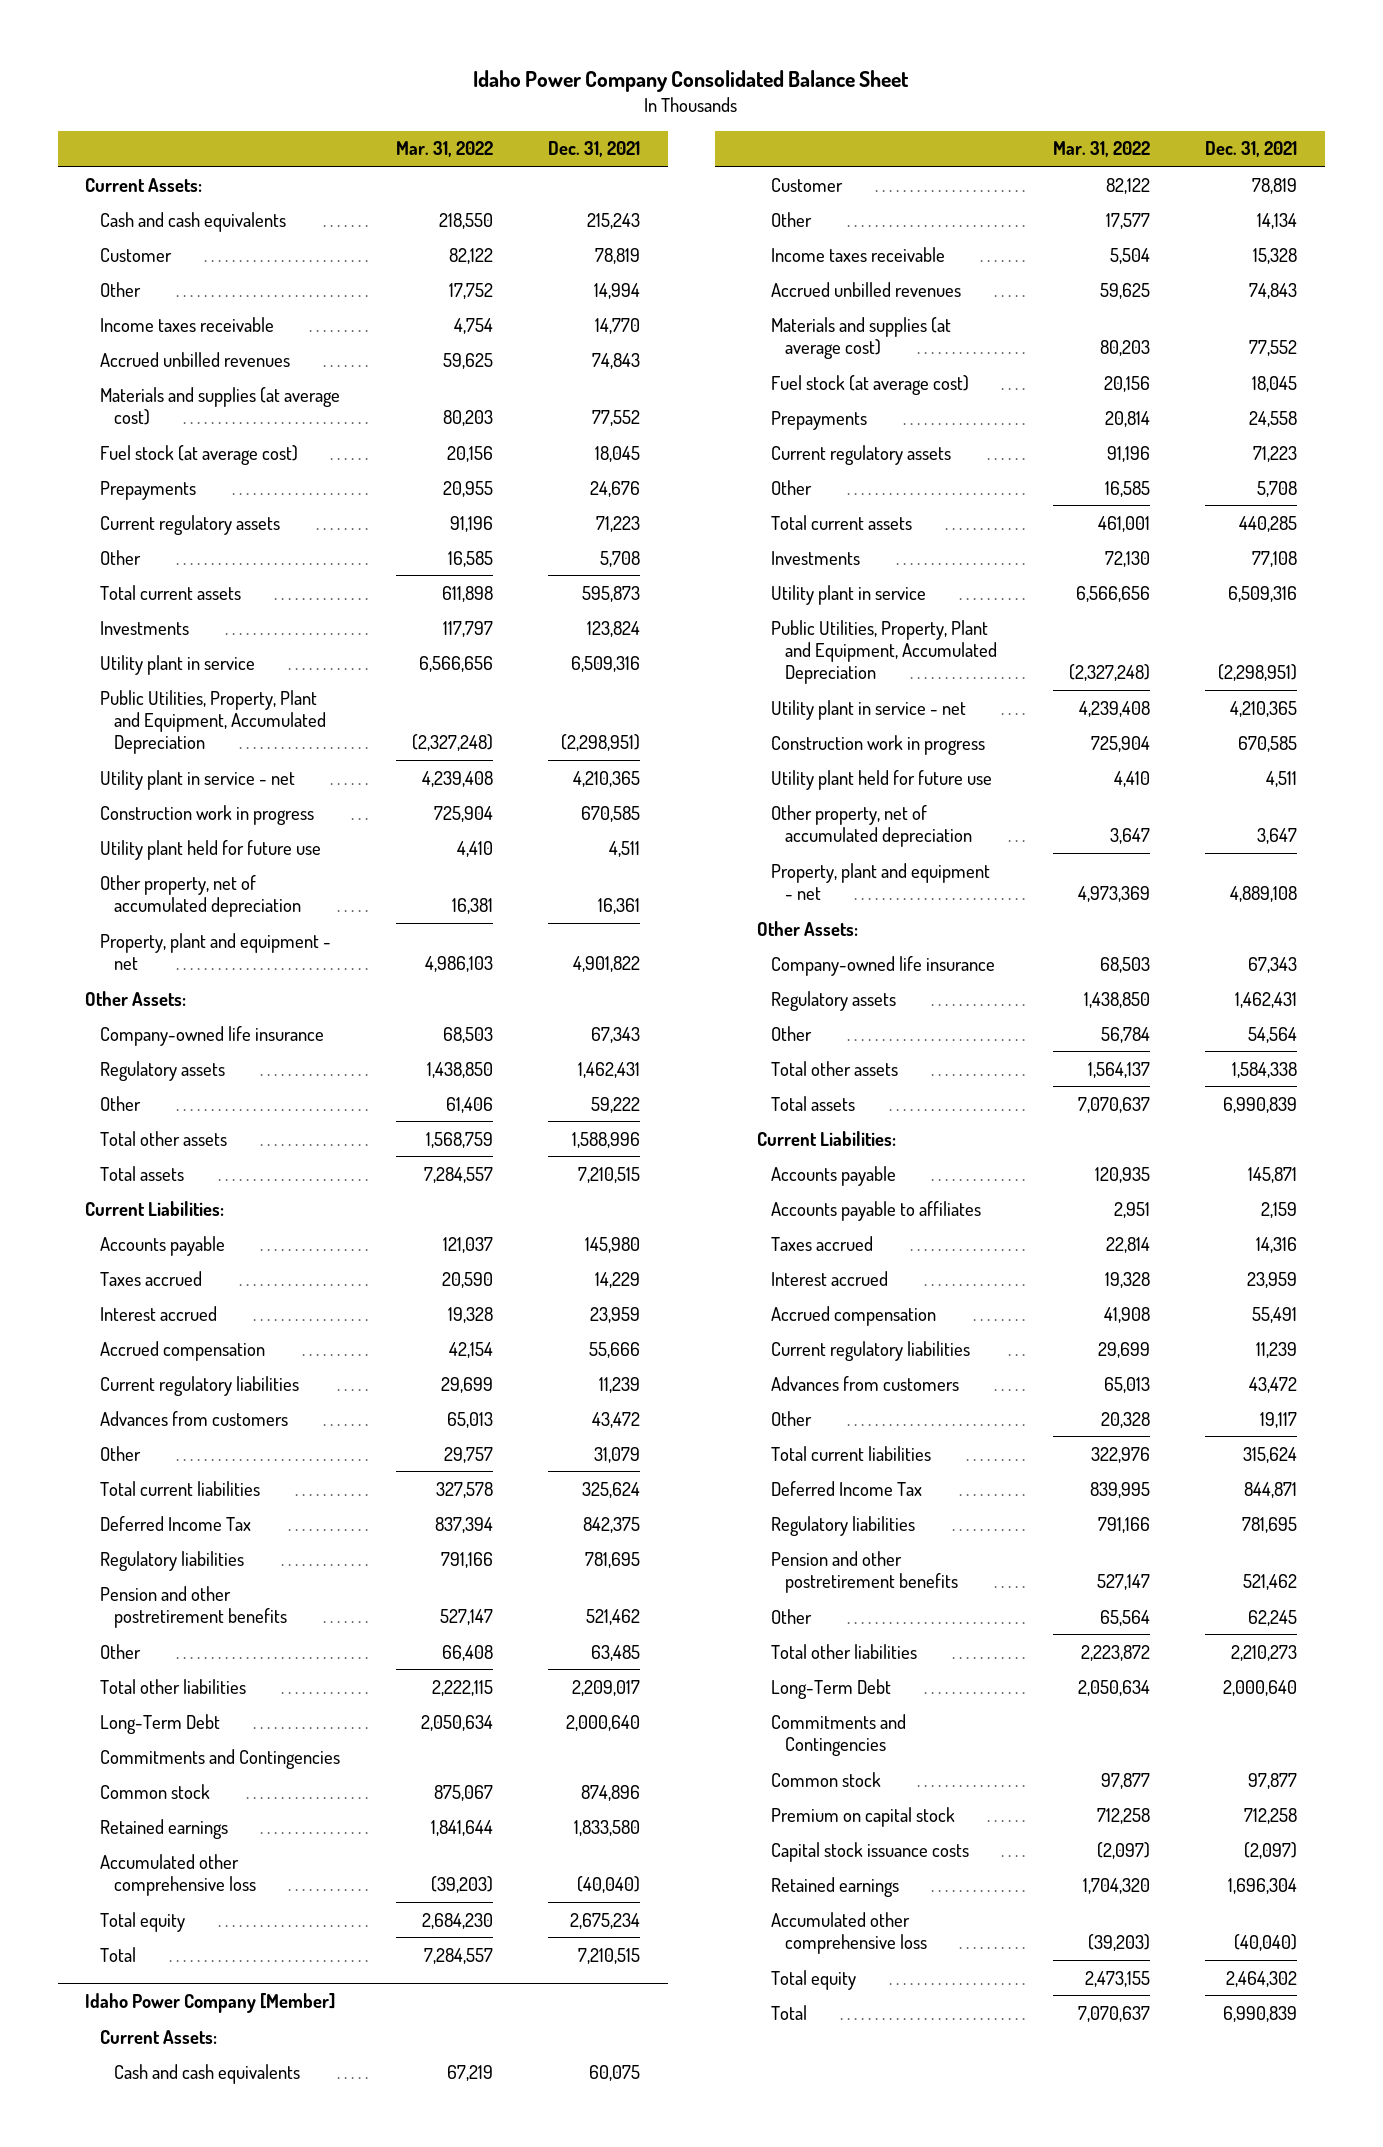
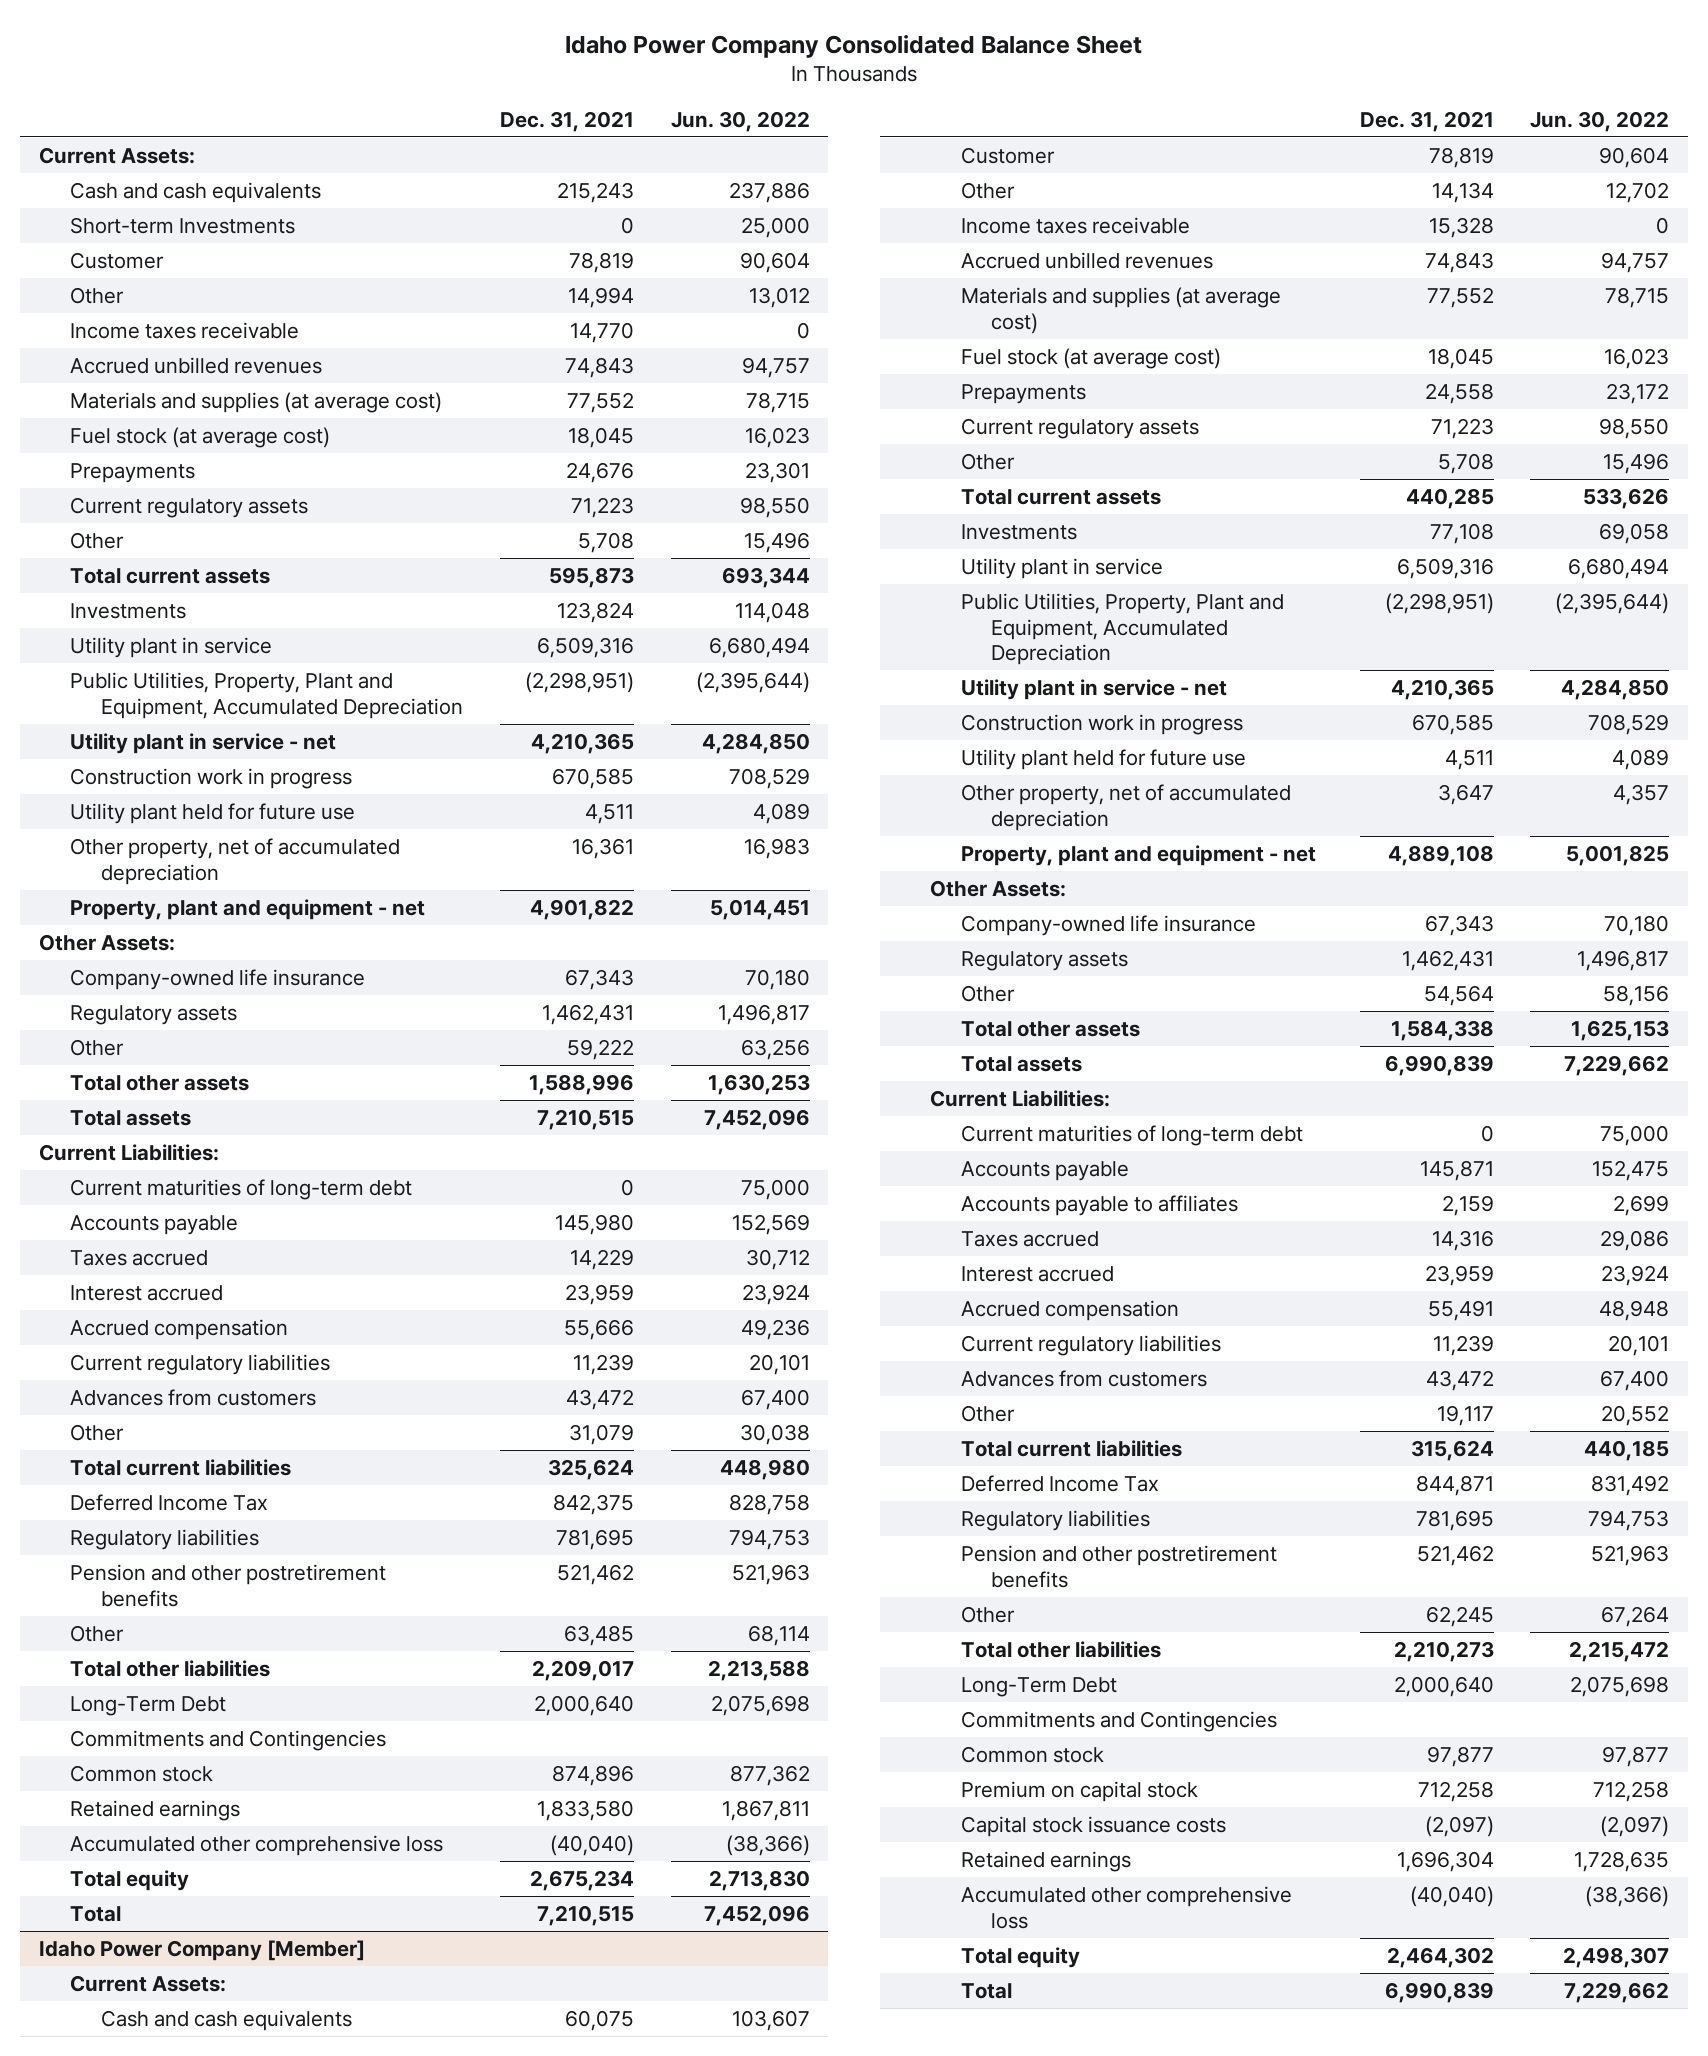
[395,141,493,158] Mar. 31, 2022 -> none
none -> [670,110,810,132] Jun. 30, 2022
none -> [69,216,295,234] Short-term Investments
none -> [69,1178,412,1200] Current maturities of long-term debt
none -> [960,1124,1303,1146] Current maturities of long-term debt

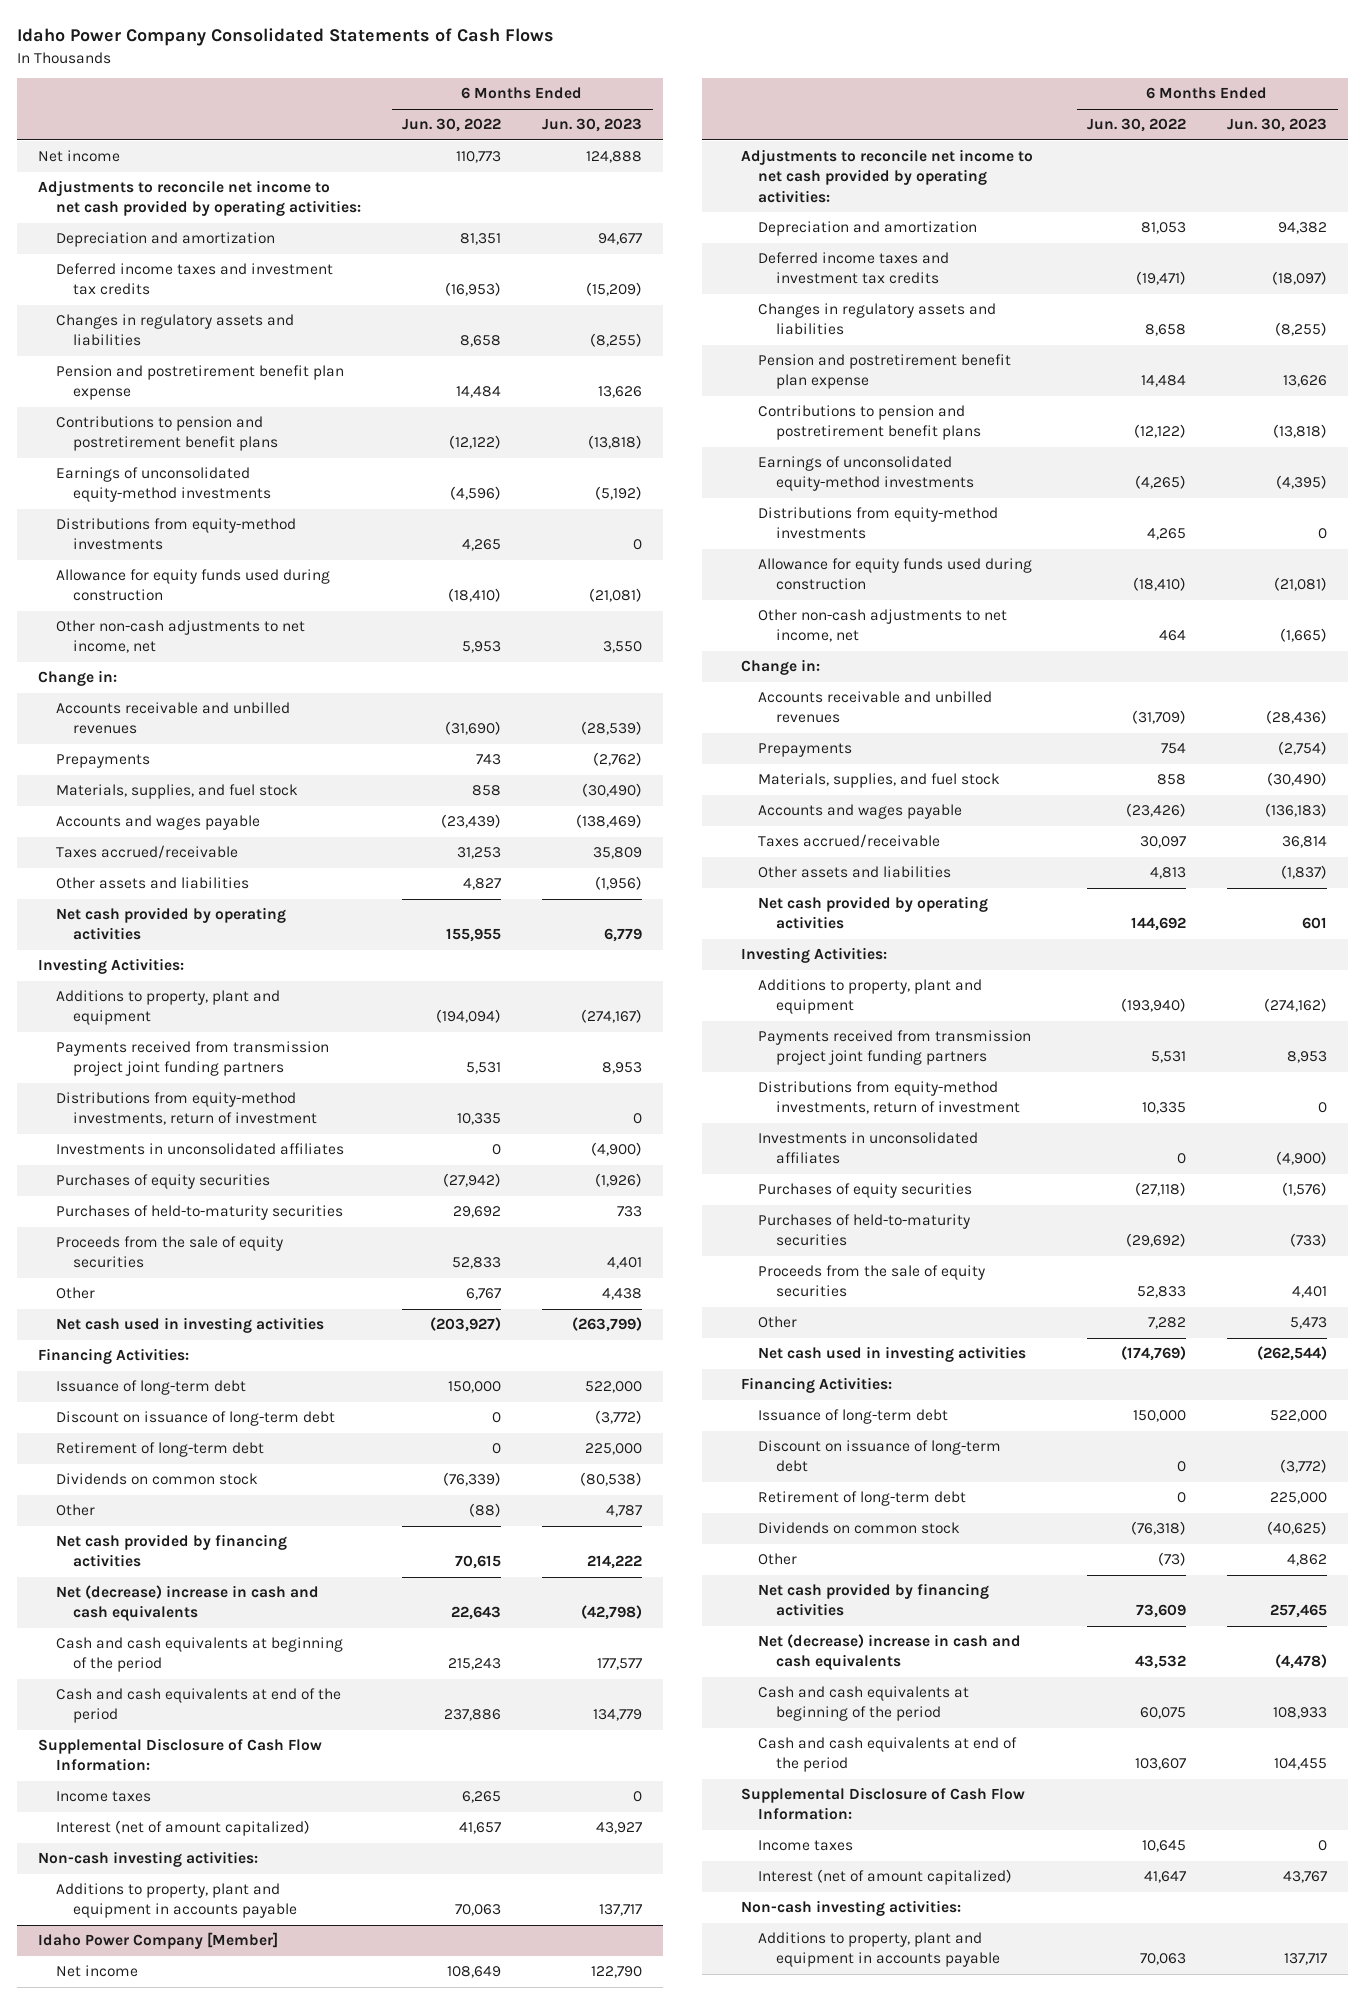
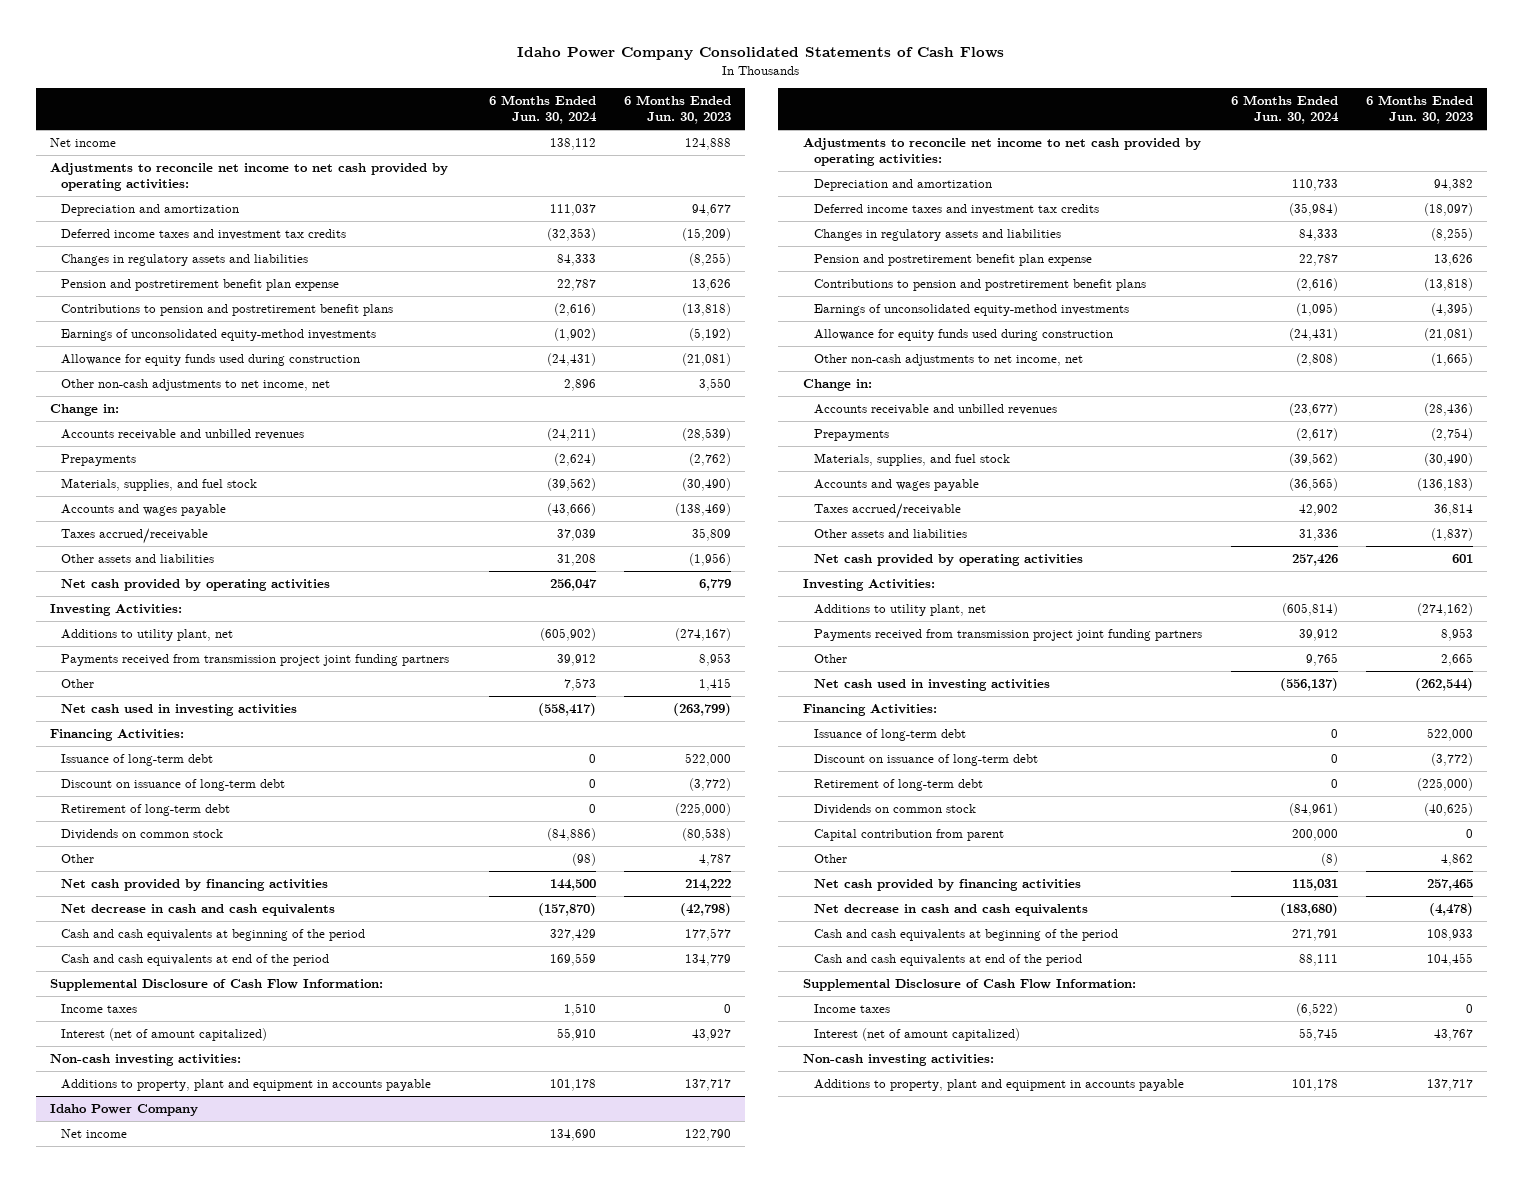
[401,118,501,133] Jun. 30, 2022 -> none
none -> [488,94,597,125] 6 Months Ended Jun. 30, 2024
[55,518,296,551] Distributions from equity-method investments -> none
[55,990,280,1026] Additions to property, plant and equipment -> [61,629,234,642] Additions to utility plant, net
[55,1092,318,1126] Distributions from equity-method investments, return of investment -> none
[55,1143,344,1156] Investments in unconsolidated affiliates -> none
[55,1174,270,1190] Purchases of equity securities -> none
[55,1205,343,1221] Purchases of held-to-maturity securities -> none
[55,1236,283,1269] Proceeds from the sale of equity securities -> none
[602,1288,643,1301] 4,438 -> [698,678,731,692] 1,415
[585,1443,643,1456] 225,000 -> [674,803,731,817] (225,000)
[55,1585,319,1622] Net (decrease) increase in cash and cash equivalents -> [61,904,336,917] Net decrease in cash and cash equivalents
[37,1932,278,1950] Idaho Power Company [Member] -> [50,1104,199,1117] Idaho Power Company
[758,507,999,540] Distributions from equity-method investments -> none
[758,979,983,1015] Additions to property, plant and equipment -> [814,604,987,617] Additions to utility plant, net
[758,1081,1020,1115] Distributions from equity-method investments, return of investment -> none
[758,1132,979,1165] Investments in unconsolidated affiliates -> none
[758,1183,973,1199] Purchases of equity securities -> none
[758,1214,971,1247] Purchases of held-to-maturity securities -> none
[758,1265,986,1298] Proceeds from the sale of equity securities -> none
[1290,1317,1328,1330] 5,473 -> [1440,653,1473,667] 2,665
[1270,1492,1328,1505] 225,000 -> [1416,778,1473,792] (225,000)
none -> [814,829,1005,842] Capital contribution from parent
[758,1634,1022,1671] Net (decrease) increase in cash and cash equivalents -> [814,904,1089,917] Net decrease in cash and cash equivalents

